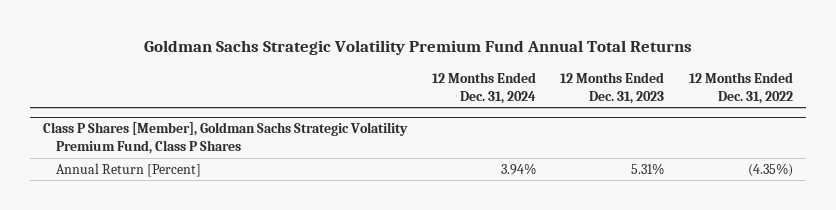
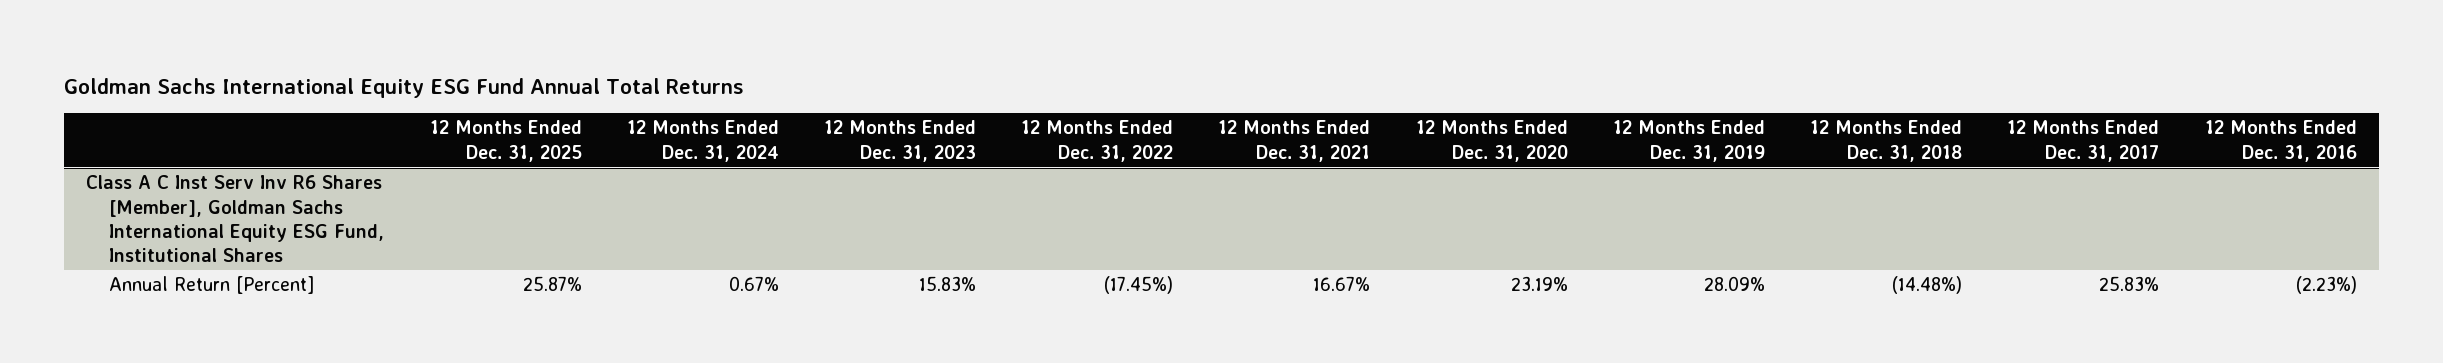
[143,40,692,56] Goldman Sachs Strategic Volatility Premium Fund Annual Total Returns -> [63,77,744,98] Goldman Sachs International Equity ESG Fund Annual Total Returns
none -> [429,120,582,162] 12 Months Ended Dec. 31, 2025
none -> [1218,120,1371,162] 12 Months Ended Dec. 31, 2021
none -> [1415,120,1568,162] 12 Months Ended Dec. 31, 2020
none -> [1612,120,1765,162] 12 Months Ended Dec. 31, 2019
none -> [1810,120,1963,162] 12 Months Ended Dec. 31, 2018
none -> [2007,120,2160,162] 12 Months Ended Dec. 31, 2017
none -> [2204,120,2357,162] 12 Months Ended Dec. 31, 2016
[42,122,408,155] Class P Shares [Member], Goldman Sachs Strategic Volatility Premium Fund, Class P Shares -> none
none -> [86,175,385,263] Class A C Inst Serv Inv R6 Shares [Member], Goldman Sachs International Equity ESG Fund, Institutional Shares
[500,163,536,176] 3.94% -> [728,276,779,292] 0.67%
[631,163,665,176] 5.31% -> [919,276,977,292] 15.83%
[748,163,794,178] (4.35%) -> [1104,276,1174,295] (17.45%)

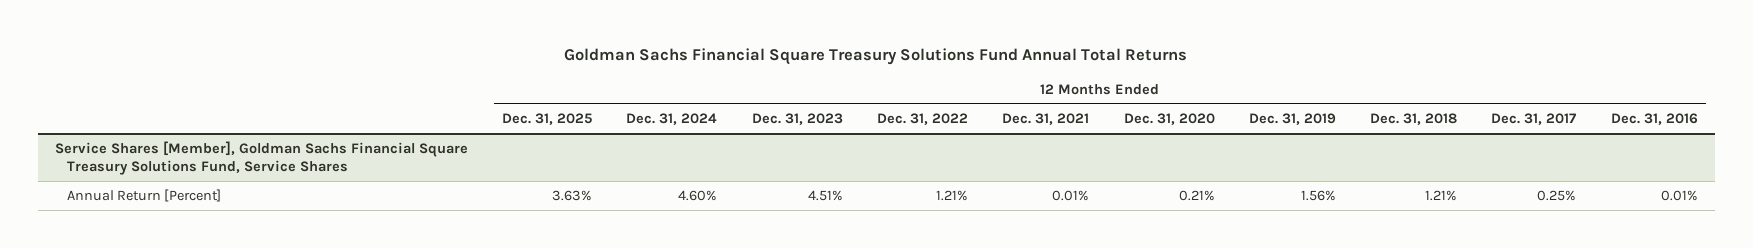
[63,77,744,98] Goldman Sachs International Equity ESG Fund Annual Total Returns -> [564,48,1188,66] Goldman Sachs Financial Square Treasury Solutions Fund Annual Total Returns
[86,175,385,263] Class A C Inst Serv Inv R6 Shares [Member], Goldman Sachs International Equity ESG Fund, Institutional Shares -> none
none -> [54,141,468,176] Service Shares [Member], Goldman Sachs Financial Square Treasury Solutions Fund, Service Shares
[522,276,582,292] 25.87% -> [552,190,593,202] 3.63%
[728,276,779,292] 0.67% -> [678,190,718,202] 4.60%
[919,276,977,292] 15.83% -> [807,190,843,202] 4.51%
[1104,276,1174,295] (17.45%) -> [936,190,969,202] 1.21%
[1313,276,1371,292] 16.67% -> [1052,190,1090,202] 0.01%
[1510,276,1568,292] 23.19% -> [1178,190,1215,202] 0.21%
[1703,276,1765,292] 28.09% -> [1300,190,1336,202] 1.56%
[1892,276,1963,295] (14.48%) -> [1425,190,1458,202] 1.21%
[2099,276,2160,292] 25.83% -> [1537,190,1577,202] 0.25%
[2295,276,2357,295] (2.23%) -> [1660,190,1698,202] 0.01%

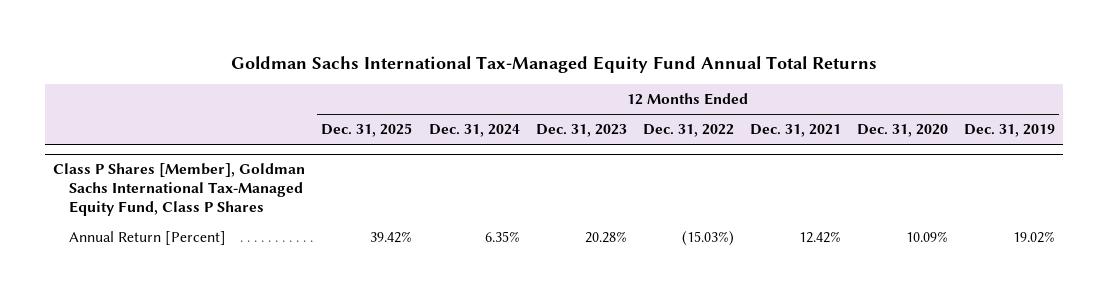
[564,48,1188,66] Goldman Sachs Financial Square Treasury Solutions Fund Annual Total Returns -> [231,56,878,74] Goldman Sachs International Tax-Managed Equity Fund Annual Total Returns
[1370,112,1458,125] Dec. 31, 2018 -> none
[1491,112,1577,125] Dec. 31, 2017 -> none
[1610,112,1698,125] Dec. 31, 2016 -> none
[54,141,468,176] Service Shares [Member], Goldman Sachs Financial Square Treasury Solutions Fund, Service Shares -> none
none -> [53,163,306,217] Class P Shares [Member], Goldman Sachs International Tax-Managed Equity Fund, Class P Shares
[552,190,593,202] 3.63% -> [370,230,413,243] 39.42%
[678,190,718,202] 4.60% -> [484,230,520,242] 6.35%
[807,190,843,202] 4.51% -> [584,230,627,243] 20.28%
[936,190,969,202] 1.21% -> [681,230,734,246] (15.03%)
[1052,190,1090,202] 0.01% -> [799,230,842,243] 12.42%
[1178,190,1215,202] 0.21% -> [906,230,949,242] 10.09%
[1300,190,1336,202] 1.56% -> [1013,230,1056,243] 19.02%

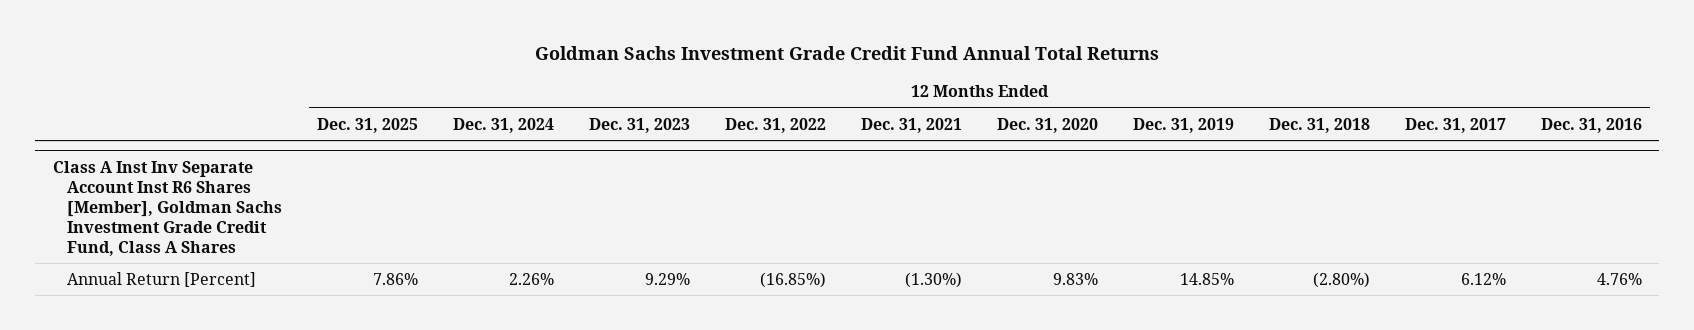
[231,56,878,74] Goldman Sachs International Tax-Managed Equity Fund Annual Total Returns -> [535,45,1160,60] Goldman Sachs Investment Grade Credit Fund Annual Total Returns
none -> [1268,117,1370,133] Dec. 31, 2018
none -> [1404,117,1506,133] Dec. 31, 2017
none -> [1540,117,1642,133] Dec. 31, 2016
[53,163,306,217] Class P Shares [Member], Goldman Sachs International Tax-Managed Equity Fund, Class P Shares -> none
none -> [52,160,283,256] Class A Inst Inv Separate Account Inst R6 Shares [Member], Goldman Sachs Investment Grade Credit Fund, Class A Shares
[370,230,413,243] 39.42% -> [373,272,419,285] 7.86%
[484,230,520,242] 6.35% -> [509,272,555,285] 2.26%
[584,230,627,243] 20.28% -> [645,272,691,285] 9.29%
[681,230,734,246] (15.03%) -> [760,271,827,288] (16.85%)
[799,230,842,243] 12.42% -> [905,271,963,288] (1.30%)
[906,230,949,242] 10.09% -> [1053,272,1099,285] 9.83%
[1013,230,1056,243] 19.02% -> [1179,272,1234,285] 14.85%

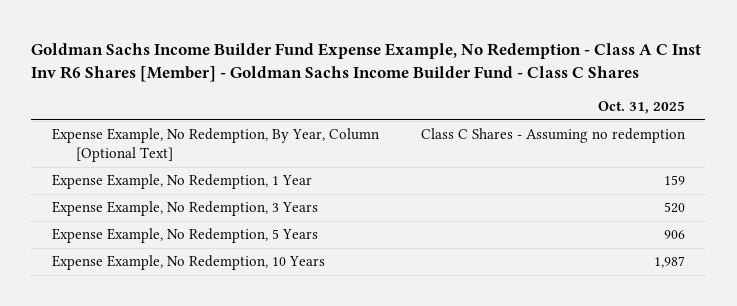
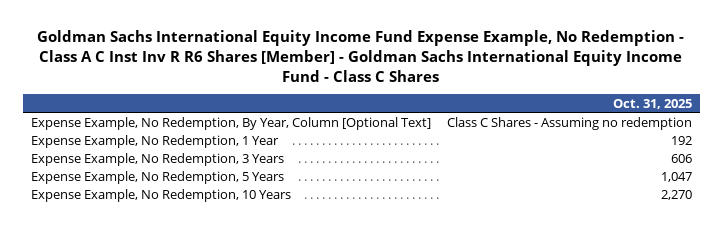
[31,42,702,82] Goldman Sachs Income Builder Fund Expense Example, No Redemption - Class A C Inst Inv R6 Shares [Member] - Goldman Sachs Income Builder Fund - Class C Shares -> [37,30,685,82] Goldman Sachs International Equity Income Fund Expense Example, No Redemption - Class A C Inst Inv R R6 Shares [Member] - Goldman Sachs International Equity Income Fund - Class C Shares
[663,175,685,186] 159 -> [670,135,692,145] 192
[663,202,685,214] 520 -> [670,153,692,163] 606
[663,230,685,240] 906 -> [660,171,692,182] 1,047
[653,256,685,269] 1,987 -> [660,189,692,200] 2,270

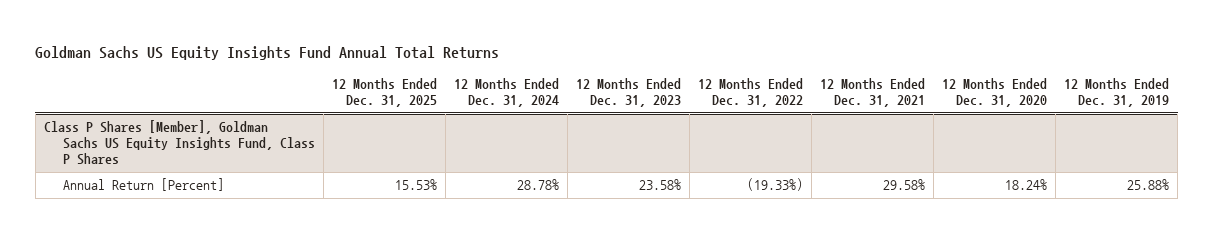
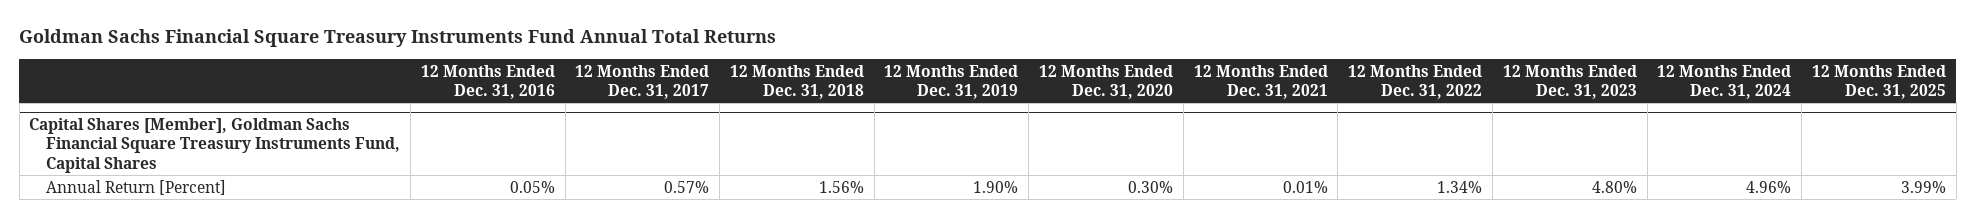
[35,45,500,60] Goldman Sachs US Equity Insights Fund Annual Total Returns -> [19,29,777,48] Goldman Sachs Financial Square Treasury Instruments Fund Annual Total Returns
none -> [420,64,555,99] 12 Months Ended Dec. 31, 2016
none -> [575,64,710,99] 12 Months Ended Dec. 31, 2017
none -> [729,64,864,99] 12 Months Ended Dec. 31, 2018
[43,120,316,166] Class P Shares [Member], Goldman Sachs US Equity Insights Fund, Class P Shares -> none
none -> [29,118,401,173] Capital Shares [Member], Goldman Sachs Financial Square Treasury Instruments Fund, Capital Shares
[395,179,438,191] 15.53% -> [1900,180,1946,193] 3.99%
[517,179,560,191] 28.78% -> [1746,180,1792,193] 4.96%
[639,179,682,191] 23.58% -> [1591,180,1637,193] 4.80%
[747,178,804,192] (19.33%) -> [1437,180,1483,193] 1.34%
[883,179,926,191] 29.58% -> [1282,180,1328,193] 0.01%
[1005,179,1048,191] 18.24% -> [1128,180,1174,193] 0.30%
[1127,179,1170,191] 25.88% -> [973,180,1019,193] 1.90%

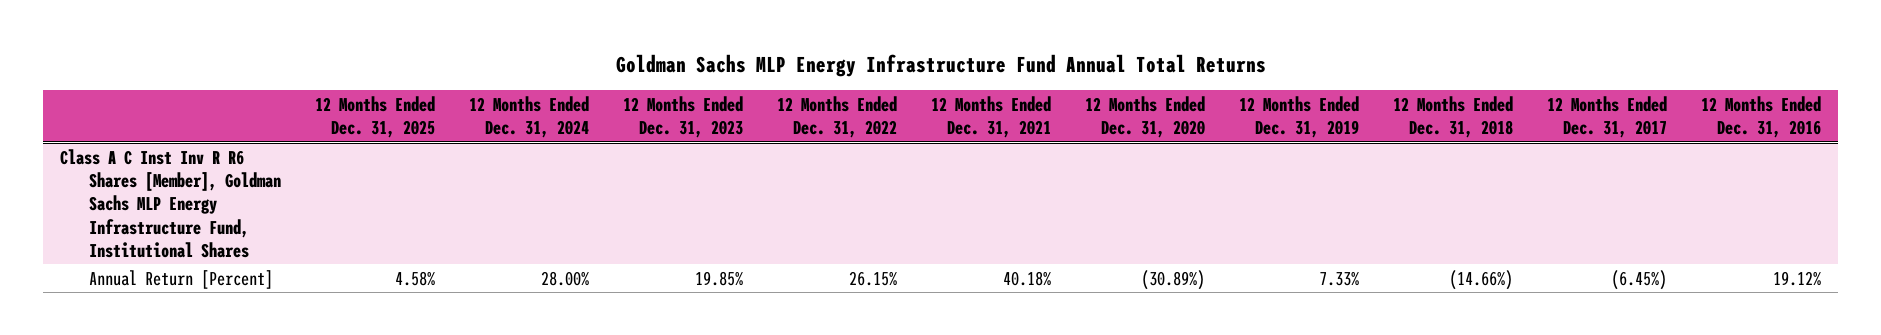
[19,29,777,48] Goldman Sachs Financial Square Treasury Instruments Fund Annual Total Returns -> [615,53,1266,77] Goldman Sachs MLP Energy Infrastructure Fund Annual Total Returns
[29,118,401,173] Capital Shares [Member], Goldman Sachs Financial Square Treasury Instruments Fund, Capital Shares -> none
none -> [59,148,281,258] Class A C Inst Inv R R6 Shares [Member], Goldman Sachs MLP Energy Infrastructure Fund, Institutional Shares
[509,180,555,193] 0.05% -> [1773,270,1822,286] 19.12%
[664,180,710,193] 0.57% -> [1611,269,1668,290] (6.45%)
[818,180,864,193] 1.56% -> [1449,269,1514,290] (14.66%)
[973,180,1019,193] 1.90% -> [1319,270,1360,286] 7.33%
[1128,180,1174,193] 0.30% -> [1141,269,1206,290] (30.89%)
[1282,180,1328,193] 0.01% -> [1003,270,1052,286] 40.18%
[1437,180,1483,193] 1.34% -> [849,270,898,286] 26.15%
[1591,180,1637,193] 4.80% -> [694,270,743,286] 19.85%
[1746,180,1792,193] 4.96% -> [540,270,589,286] 28.00%
[1900,180,1946,193] 3.99% -> [394,270,435,286] 4.58%

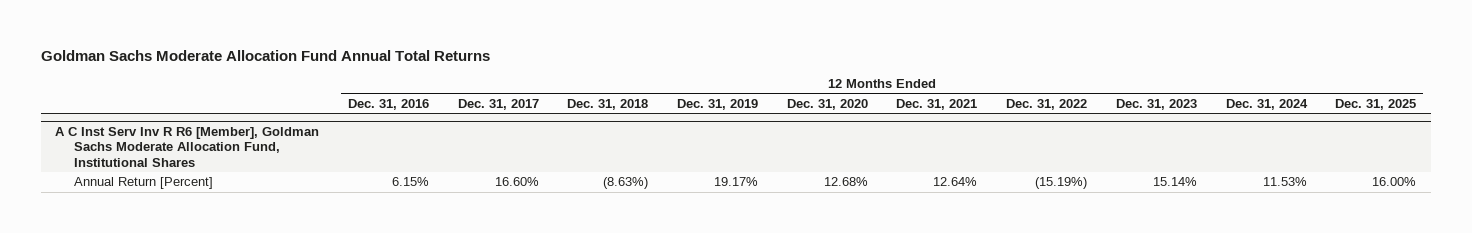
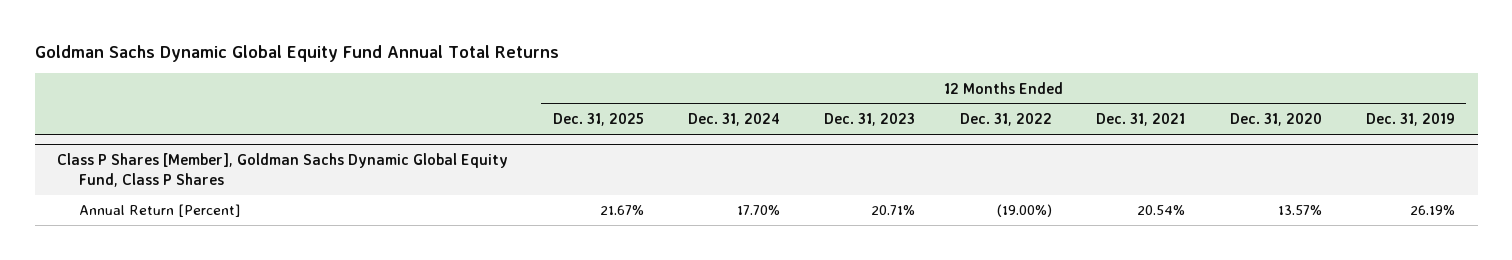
[40,49,490,61] Goldman Sachs Moderate Allocation Fund Annual Total Returns -> [34,45,559,63] Goldman Sachs Dynamic Global Equity Fund Annual Total Returns
[348,98,430,110] Dec. 31, 2016 -> none
[457,98,539,110] Dec. 31, 2017 -> none
[567,98,649,110] Dec. 31, 2018 -> none
[55,126,320,167] A C Inst Serv Inv R R6 [Member], Goldman Sachs Moderate Allocation Fund, Institutional Shares -> none
none -> [57,153,509,187] Class P Shares [Member], Goldman Sachs Dynamic Global Equity Fund, Class P Shares
[714,177,759,187] 19.17% -> [1410,205,1456,216] 26.19%
[823,177,868,187] 12.68% -> [1277,205,1322,216] 13.57%
[933,177,978,187] 12.64% -> [1137,205,1186,216] 20.54%
[1035,177,1088,190] (15.19%) -> [996,204,1052,218] (19.00%)
[1152,177,1197,187] 15.14% -> [871,205,916,216] 20.71%
[1262,177,1307,187] 11.53% -> [737,205,781,216] 17.70%
[1372,177,1417,187] 16.00% -> [599,205,644,216] 21.67%

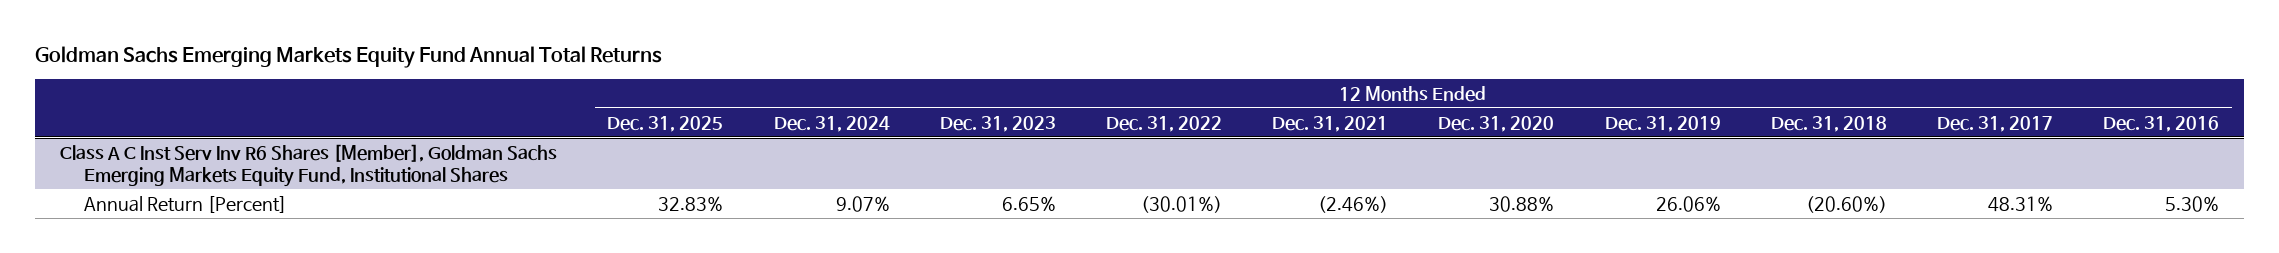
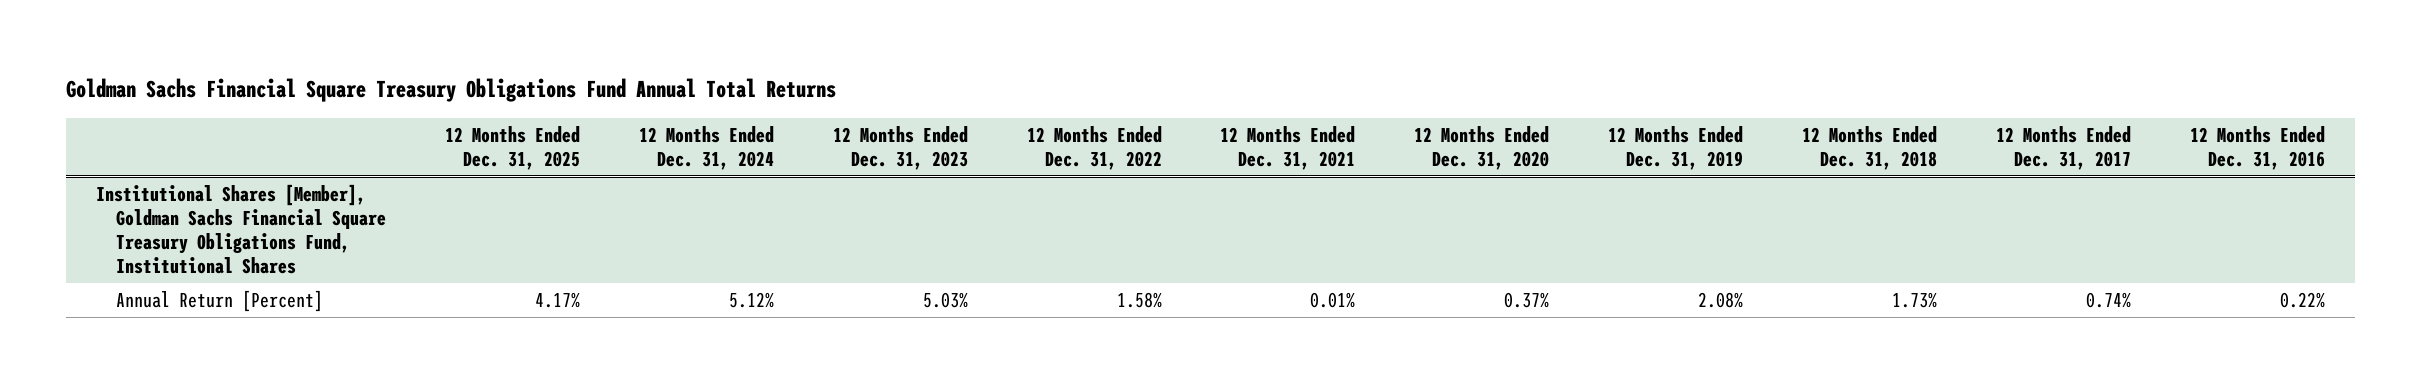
[35,46,663,69] Goldman Sachs Emerging Markets Equity Fund Annual Total Returns -> [66,78,837,103] Goldman Sachs Financial Square Treasury Obligations Fund Annual Total Returns
[60,143,558,187] Class A C Inst Serv Inv R6 Shares [Member], Goldman Sachs Emerging Markets Equity Fund, Institutional Shares -> none
none -> [95,184,386,274] Institutional Shares [Member], Goldman Sachs Financial Square Treasury Obligations Fund, Institutional Shares
[658,195,724,211] 32.83% -> [534,292,580,309] 4.17%
[835,195,890,212] 9.07% -> [728,292,774,309] 5.12%
[1001,195,1056,211] 6.65% -> [922,292,968,309] 5.03%
[1140,195,1222,213] (30.01%) -> [1116,292,1162,309] 1.58%
[1318,195,1389,213] (2.46%) -> [1310,292,1356,309] 0.01%
[1489,195,1555,212] 30.88% -> [1504,292,1550,309] 0.37%
[1655,195,1721,212] 26.06% -> [1698,292,1744,309] 2.08%
[1805,195,1887,213] (20.60%) -> [1892,292,1938,309] 1.73%
[1987,195,2053,212] 48.31% -> [2086,292,2132,309] 0.74%
[2165,195,2220,212] 5.30% -> [2280,292,2326,309] 0.22%

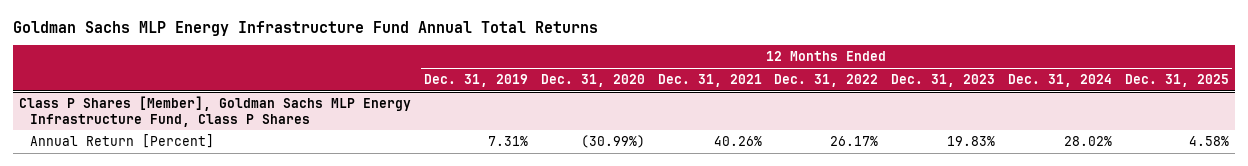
[66,78,837,103] Goldman Sachs Financial Square Treasury Obligations Fund Annual Total Returns -> [12,20,598,36] Goldman Sachs MLP Energy Infrastructure Fund Annual Total Returns
[1802,125,1938,170] 12 Months Ended Dec. 31, 2018 -> none
[1996,125,2132,170] 12 Months Ended Dec. 31, 2017 -> none
[2190,125,2326,170] 12 Months Ended Dec. 31, 2016 -> none
[95,184,386,274] Institutional Shares [Member], Goldman Sachs Financial Square Treasury Obligations Fund, Institutional Shares -> none
none -> [19,96,412,127] Class P Shares [Member], Goldman Sachs MLP Energy Infrastructure Fund, Class P Shares
[534,292,580,309] 4.17% -> [1188,136,1229,147] 4.58%
[728,292,774,309] 5.12% -> [1063,136,1112,147] 28.02%
[922,292,968,309] 5.03% -> [947,136,996,147] 19.83%
[1116,292,1162,309] 1.58% -> [830,136,879,147] 26.17%
[1310,292,1356,309] 0.01% -> [713,136,762,147] 40.26%
[1504,292,1550,309] 0.37% -> [580,135,645,149] (30.99%)
[1698,292,1744,309] 2.08% -> [488,136,529,147] 7.31%

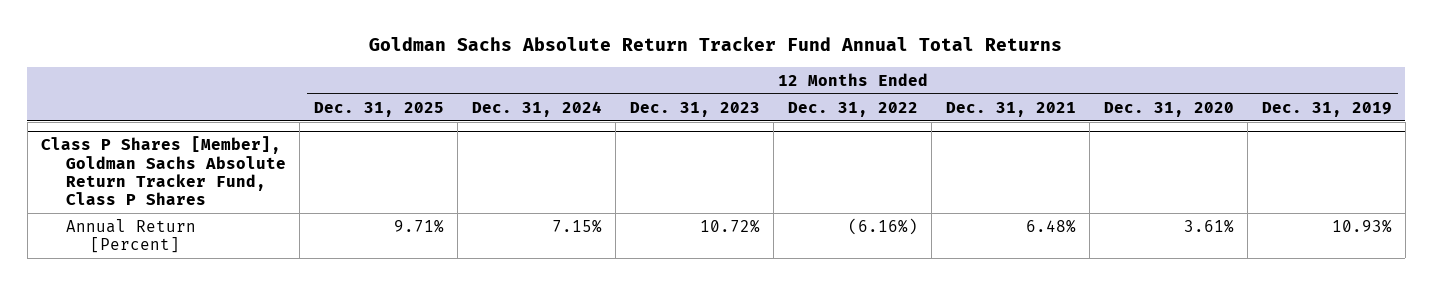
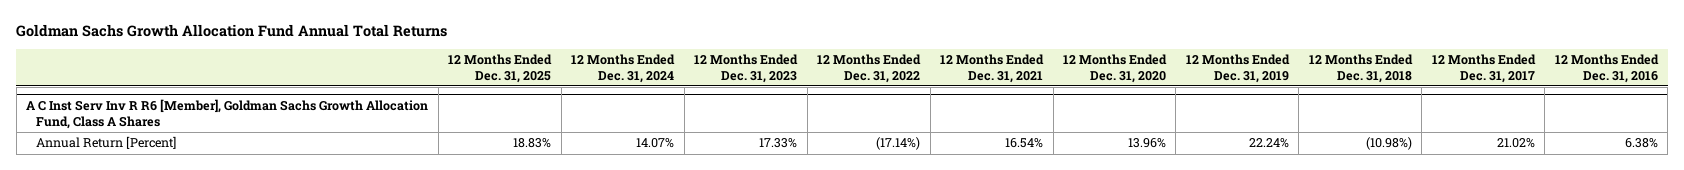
[369,36,1063,52] Goldman Sachs Absolute Return Tracker Fund Annual Total Returns -> [16,24,448,38] Goldman Sachs Growth Allocation Fund Annual Total Returns
none -> [1308,54,1413,83] 12 Months Ended Dec. 31, 2018
none -> [1431,54,1536,83] 12 Months Ended Dec. 31, 2017
none -> [1554,54,1659,83] 12 Months Ended Dec. 31, 2016
[41,136,286,206] Class P Shares [Member], Goldman Sachs Absolute Return Tracker Fund, Class P Shares -> none
none -> [26,99,429,129] A C Inst Serv Inv R R6 [Member], Goldman Sachs Growth Allocation Fund, Class A Shares
[393,218,444,233] 9.71% -> [513,138,552,149] 18.83%
[551,218,602,233] 7.15% -> [636,138,675,149] 14.07%
[699,218,760,233] 10.72% -> [759,138,798,149] 17.33%
[847,217,918,235] (6.16%) -> [876,137,921,151] (17.14%)
[1025,218,1076,233] 6.48% -> [1005,138,1044,149] 16.54%
[1183,218,1234,233] 3.61% -> [1127,138,1166,149] 13.96%
[1331,218,1392,233] 10.93% -> [1248,138,1289,149] 22.24%

